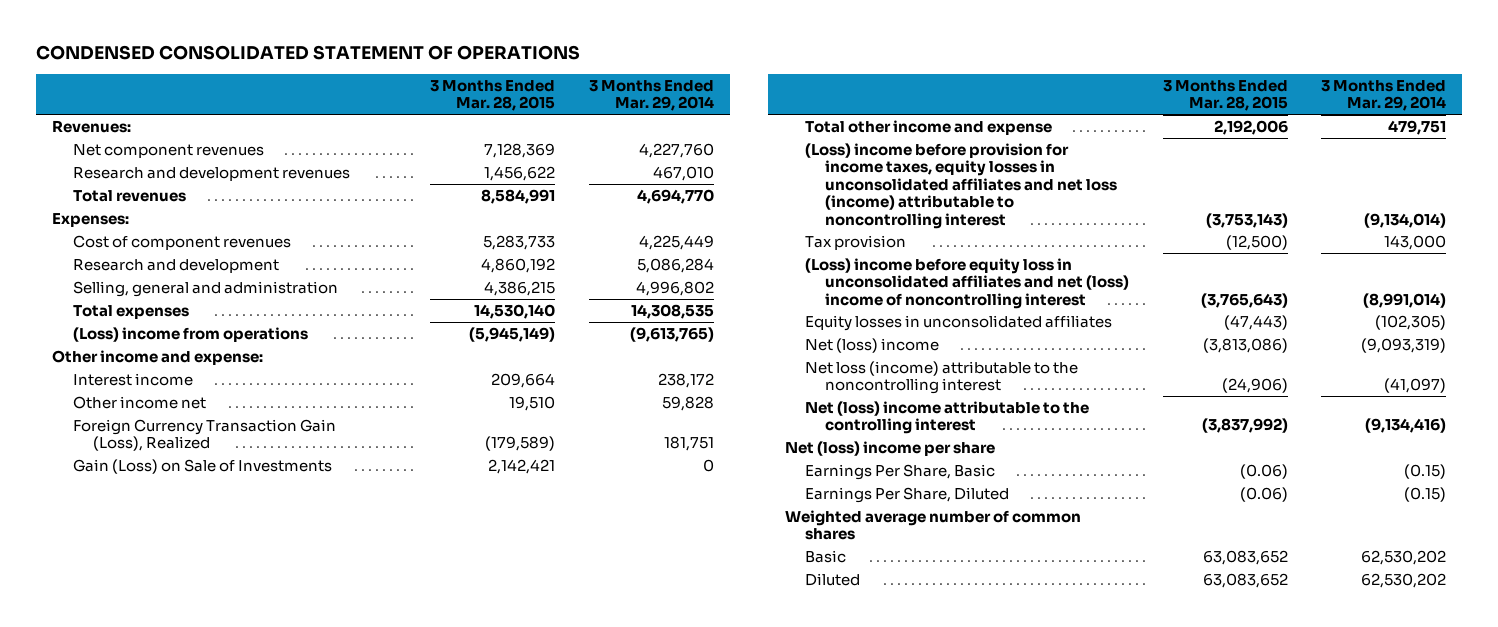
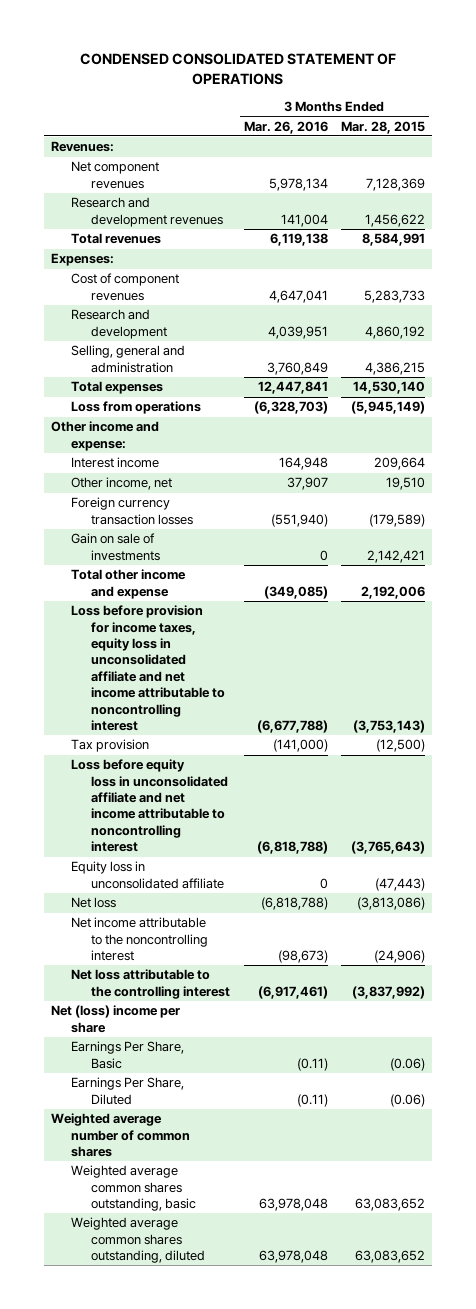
[588,79,714,112] 3 Months Ended Mar. 29, 2014 -> none
none -> [243,120,328,134] Mar. 26, 2016
[72,326,308,342] (Loss) income from operations -> [70,401,201,415] Loss from operations
[72,395,206,409] Other income net -> [70,477,172,491] Other income, net
[72,418,336,452] Foreign Currency Transaction Gain (Loss), Realized -> [70,497,194,525] Foreign currency transaction losses
[72,458,332,474] Gain (Loss) on Sale of Investments -> [70,533,161,561] Gain on sale of investments
[804,142,1118,229] (Loss) income before provision for income taxes, equity losses in unconsolidated affiliates and net loss (income) attributable to noncontrolling interest -> [70,605,226,731] Loss before provision for income taxes, equity loss in unconsolidated affiliate and net income attributable to noncontrolling interest
[804,257,1130,309] (Loss) income before equity loss in unconsolidated affiliates and net (loss) income of noncontrolling interest -> [70,759,229,853] Loss before equity loss in unconsolidated affiliate and net income attributable to noncontrolling interest
[804,314,1112,331] Equity losses in unconsolidated affiliates -> [70,861,225,889] Equity loss in unconsolidated affiliate
[804,337,939,353] Net (loss) income -> [70,897,116,909] Net loss
[804,360,1078,395] Net loss (income) attributable to the noncontrolling interest -> [70,917,209,962] Net income attributable to the noncontrolling interest
[804,400,1089,435] Net (loss) income attributable to the controlling interest -> [70,969,231,999] Net loss attributable to the controlling interest
[804,549,846,563] Basic -> [70,1165,197,1212] Weighted average common shares outstanding, basic
[804,572,860,586] Diluted -> [70,1217,206,1264] Weighted average common shares outstanding, diluted

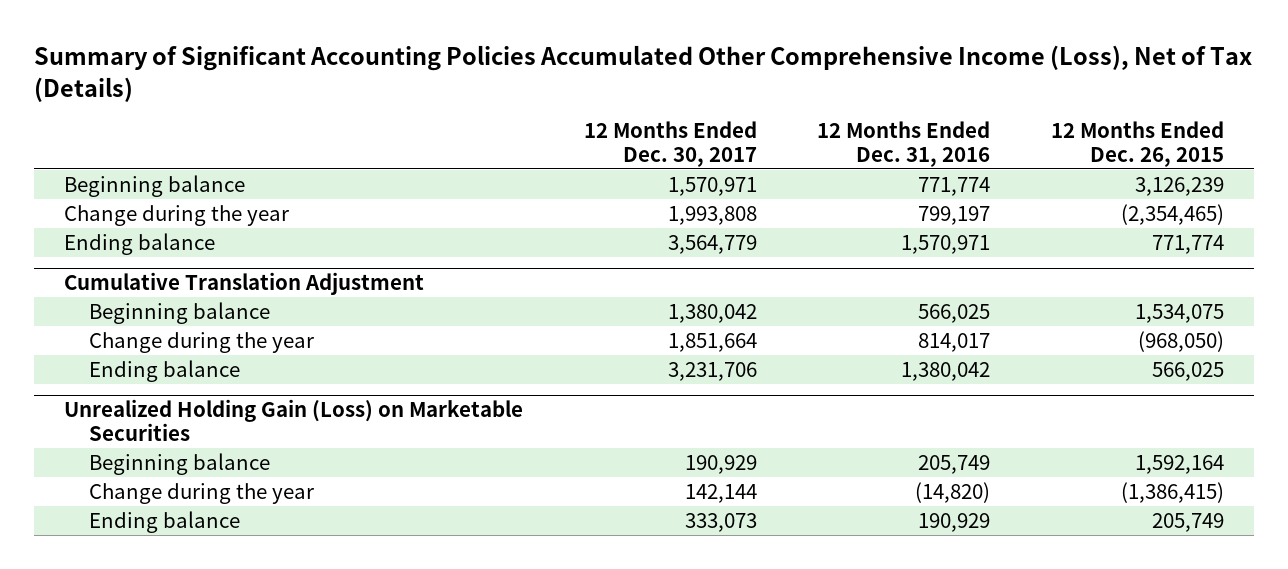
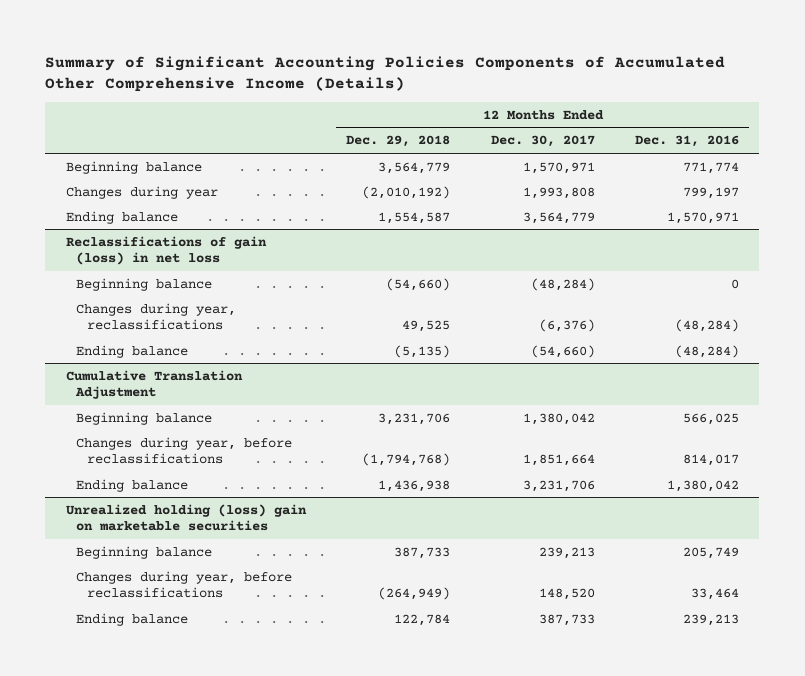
[33,45,1252,102] Summary of Significant Accounting Policies Accumulated Other Comprehensive Income (Loss), Net of Tax (Details) -> [45,55,726,93] Summary of Significant Accounting Policies Components of Accumulated Other Comprehensive Income (Details)
[1050,121,1224,168] 12 Months Ended Dec. 26, 2015 -> none
none -> [346,135,451,148] Dec. 29, 2018
[63,204,289,226] Change during the year -> [65,185,218,199] Changes during year
none -> [65,235,267,265] Reclassifications of gain (loss) in net loss
none -> [76,277,213,291] Beginning balance
none -> [76,302,237,330] Changes during year, reclassifications
none -> [76,344,189,358] Ending balance
[89,331,315,353] Change during the year -> [76,436,293,464] Changes during year, before reclassifications
[89,482,315,504] Change during the year -> none
[63,399,523,442] Unrealized Holding Gain (Loss) on Marketable Securities -> [65,503,307,531] Unrealized holding (loss) gain on marketable securities
[684,454,757,474] 190,929 -> [538,546,595,559] 239,213
none -> [76,570,293,598] Changes during year, before reclassifications
[684,512,757,532] 333,073 -> [538,613,595,626] 387,733
[918,512,991,532] 190,929 -> [683,613,740,626] 239,213

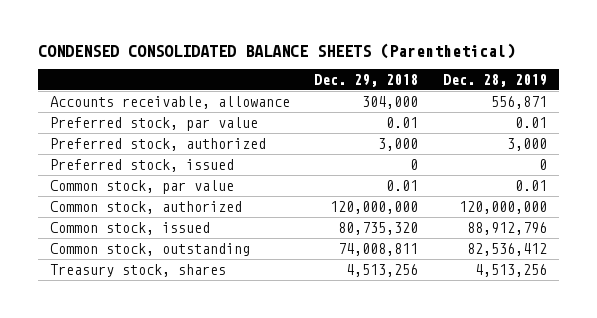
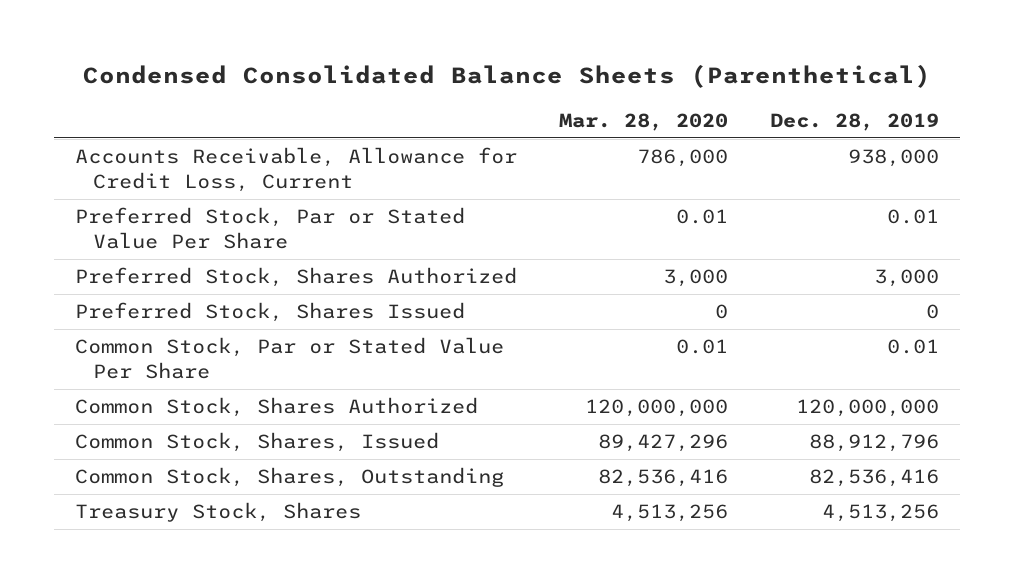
[38,42,516,59] CONDENSED CONSOLIDATED BALANCE SHEETS (Parenthetical) -> [83,64,932,89] Condensed Consolidated Balance Sheets (Parenthetical)
[314,73,419,87] Dec. 29, 2018 -> none
none -> [559,112,729,131] Mar. 28, 2020
[50,96,291,110] Accounts receivable, allowance -> [75,147,518,192] Accounts Receivable, Allowance for Credit Loss, Current
[490,96,547,110] 556,871 -> [848,149,940,168] 938,000
[50,117,259,132] Preferred stock, par value -> [75,207,466,249] Preferred Stock, Par or Stated Value Per Share
[50,138,267,152] Preferred stock, authorized -> [75,267,518,288] Preferred Stock, Shares Authorized
[50,159,235,173] Preferred stock, issued -> [75,302,466,323] Preferred Stock, Shares Issued
[50,180,235,195] Common stock, par value -> [75,337,505,379] Common Stock, Par or Stated Value Per Share
[50,201,243,215] Common stock, authorized -> [75,397,479,418] Common Stock, Shares Authorized
[50,222,211,236] Common stock, issued -> [75,432,440,453] Common Stock, Shares, Issued
[50,243,251,257] Common stock, outstanding -> [75,467,505,488] Common Stock, Shares, Outstanding
[466,243,547,257] 82,536,412 -> [809,469,940,488] 82,536,416
[50,264,227,278] Treasury stock, shares -> [75,502,362,523] Treasury Stock, Shares

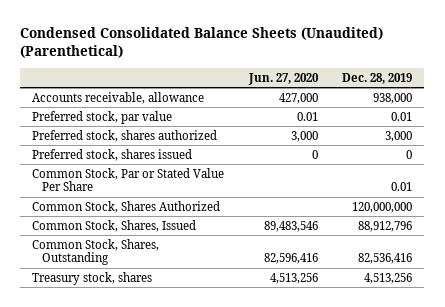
[83,64,932,89] Condensed Consolidated Balance Sheets (Parenthetical) -> [20,27,384,59] Condensed Consolidated Balance Sheets (Unaudited) (Parenthetical)
[559,112,729,131] Mar. 28, 2020 -> none
none -> [247,72,319,85] Jun. 27, 2020
[75,147,518,192] Accounts Receivable, Allowance for Credit Loss, Current -> [32,91,205,104] Accounts receivable, allowance
[75,207,466,249] Preferred Stock, Par or Stated Value Per Share -> [32,110,173,124] Preferred stock, par value
[75,267,518,288] Preferred Stock, Shares Authorized -> [32,129,218,142] Preferred stock, shares authorized
[75,302,466,323] Preferred Stock, Shares Issued -> [32,148,193,161] Preferred stock, shares issued
[75,502,362,523] Treasury Stock, Shares -> [32,271,153,285] Treasury stock, shares

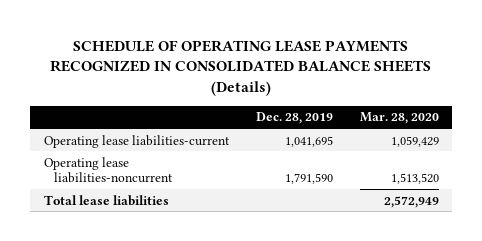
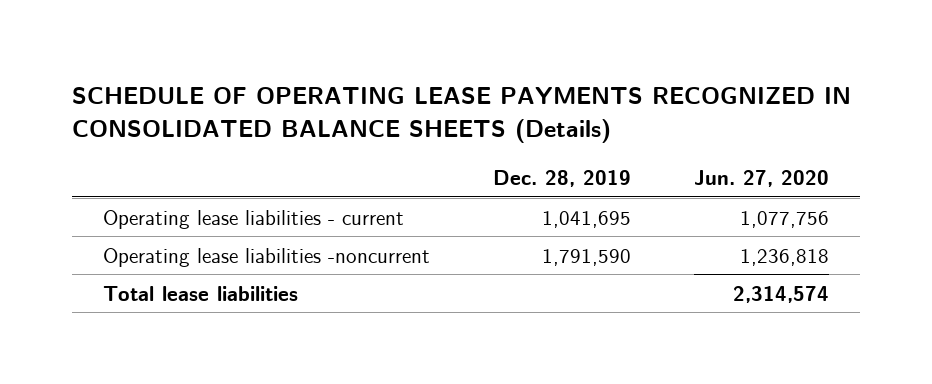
[359,112,439,125] Mar. 28, 2020 -> none
none -> [694,169,830,187] Jun. 27, 2020
[43,134,230,148] Operating lease liabilities-current -> [103,209,405,229] Operating lease liabilities - current
[43,156,173,184] Operating lease liabilities-noncurrent -> [103,247,431,267] Operating lease liabilities -noncurrent

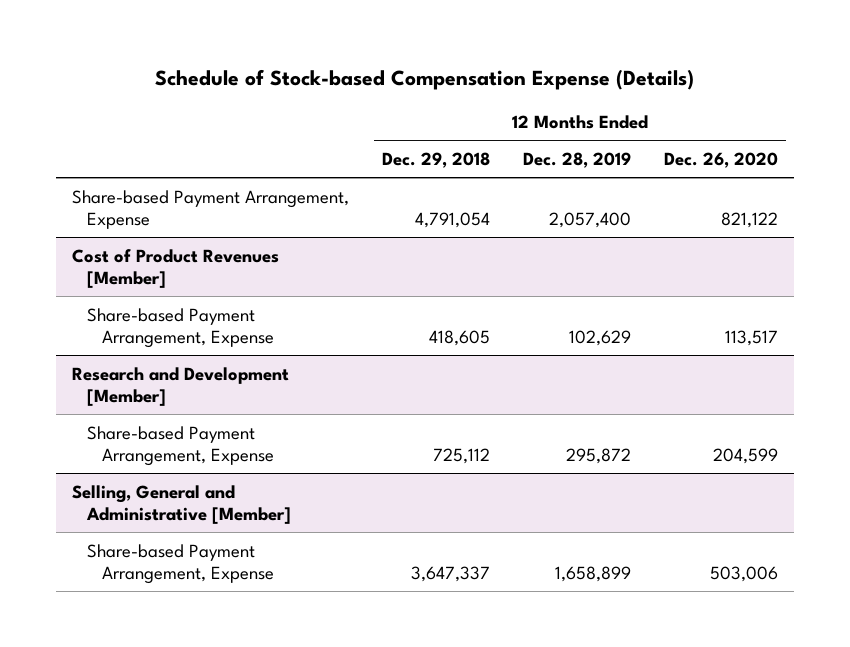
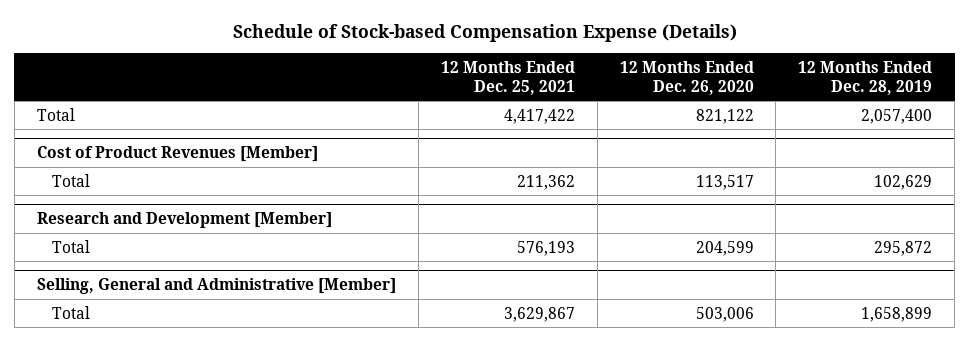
[382,152,491,169] Dec. 29, 2018 -> none
none -> [440,60,575,95] 12 Months Ended Dec. 25, 2021
[72,189,350,230] Share-based Payment Arrangement, Expense -> [36,107,75,121] Total
[87,307,274,349] Share-based Payment Arrangement, Expense -> [51,173,90,187] Total
[87,425,274,467] Share-based Payment Arrangement, Expense -> [51,239,90,253] Total
[87,543,274,585] Share-based Payment Arrangement, Expense -> [51,305,90,319] Total

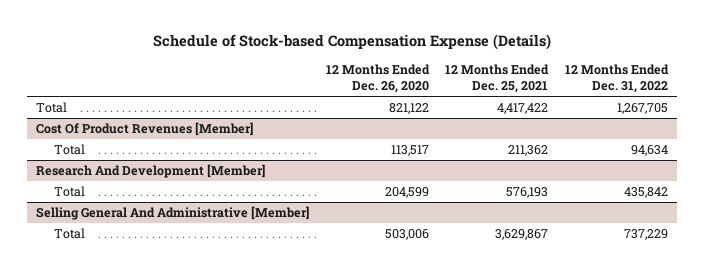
[798,60,933,95] 12 Months Ended Dec. 28, 2019 -> none
none -> [565,64,670,93] 12 Months Ended Dec. 31, 2022
[36,146,318,163] Cost of Product Revenues [Member] -> [35,122,253,137] Cost Of Product Revenues [Member]
[36,212,332,229] Research and Development [Member] -> [35,164,265,179] Research And Development [Member]
[36,278,396,295] Selling, General and Administrative [Member] -> [35,206,309,221] Selling General And Administrative [Member]

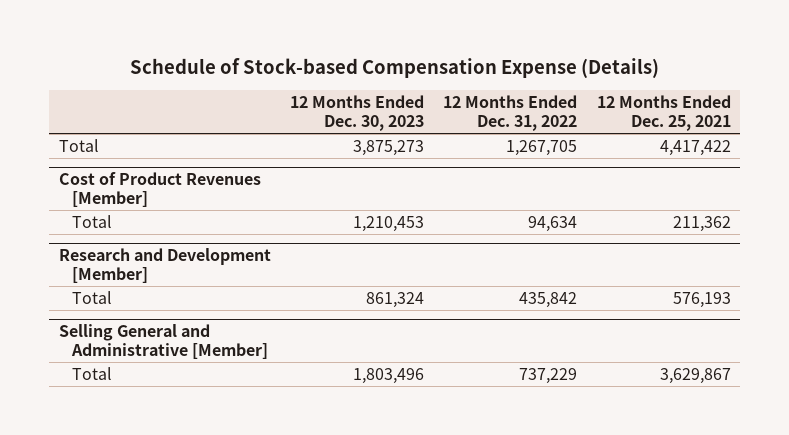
[325,64,430,93] 12 Months Ended Dec. 26, 2020 -> none
none -> [290,95,425,132] 12 Months Ended Dec. 30, 2023
[35,122,253,137] Cost Of Product Revenues [Member] -> [58,172,261,208] Cost of Product Revenues [Member]
[35,164,265,179] Research And Development [Member] -> [58,248,271,284] Research and Development [Member]
[35,206,309,221] Selling General And Administrative [Member] -> [58,324,269,360] Selling General and Administrative [Member]

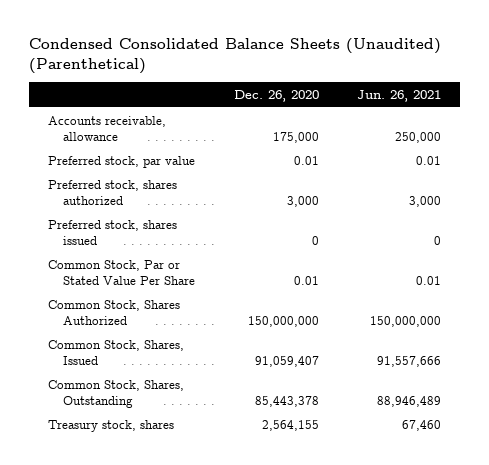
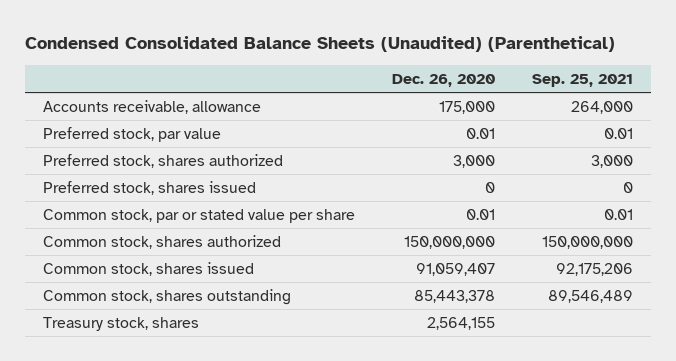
[356,89,441,102] Jun. 26, 2021 -> none
none -> [531,74,633,88] Sep. 25, 2021
[48,259,195,285] Common Stock, Par or Stated Value Per Share -> [43,208,356,223] Common stock, par or stated value per share
[48,299,181,325] Common Stock, Shares Authorized -> [43,234,282,249] Common stock, shares authorized
[48,339,185,365] Common Stock, Shares, Issued -> [43,261,255,276] Common stock, shares issued
[48,379,185,408] Common Stock, Shares, Outstanding -> [43,288,292,305] Common stock, shares outstanding

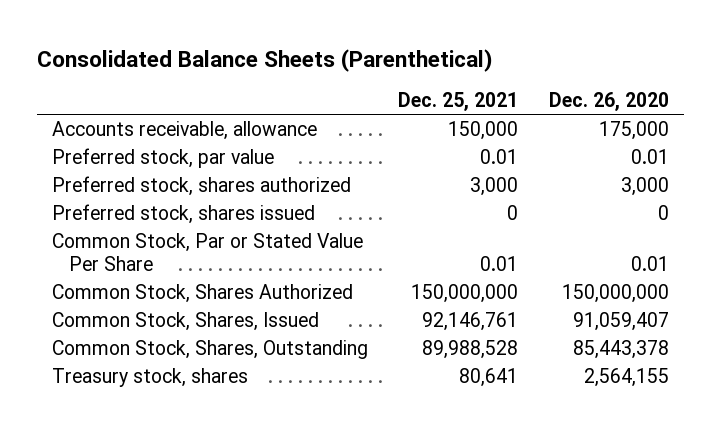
[24,36,615,53] Condensed Consolidated Balance Sheets (Unaudited) (Parenthetical) -> [36,49,493,73] Consolidated Balance Sheets (Parenthetical)
[531,74,633,88] Sep. 25, 2021 -> none
none -> [398,92,519,112] Dec. 25, 2021
[43,208,356,223] Common stock, par or stated value per share -> [52,232,364,271] Common Stock, Par or Stated Value Per Share
[43,234,282,249] Common stock, shares authorized -> [52,283,354,303] Common Stock, Shares Authorized
[43,261,255,276] Common stock, shares issued -> [52,311,320,331] Common Stock, Shares, Issued
[43,288,292,305] Common stock, shares outstanding -> [52,339,369,359] Common Stock, Shares, Outstanding

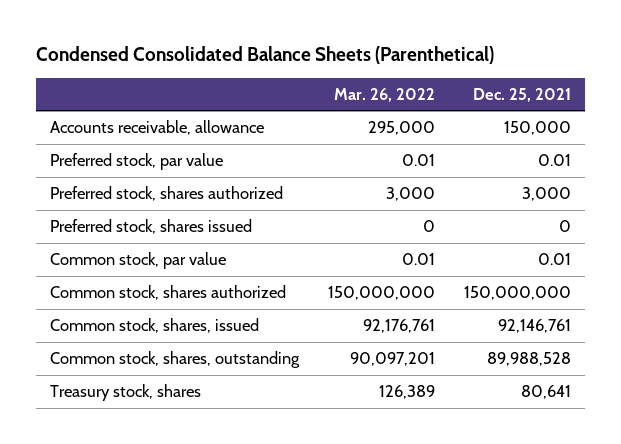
[36,49,493,73] Consolidated Balance Sheets (Parenthetical) -> [35,46,494,65] Condensed Consolidated Balance Sheets (Parenthetical)
[548,92,669,112] Dec. 26, 2020 -> none
none -> [333,87,435,102] Mar. 26, 2022
[52,232,364,271] Common Stock, Par or Stated Value Per Share -> [50,252,227,270] Common stock, par value
[52,283,354,303] Common Stock, Shares Authorized -> [50,285,287,301] Common stock, shares authorized
[52,311,320,331] Common Stock, Shares, Issued -> [50,318,260,334] Common stock, shares, issued
[52,339,369,359] Common Stock, Shares, Outstanding -> [50,351,301,369] Common stock, shares, outstanding

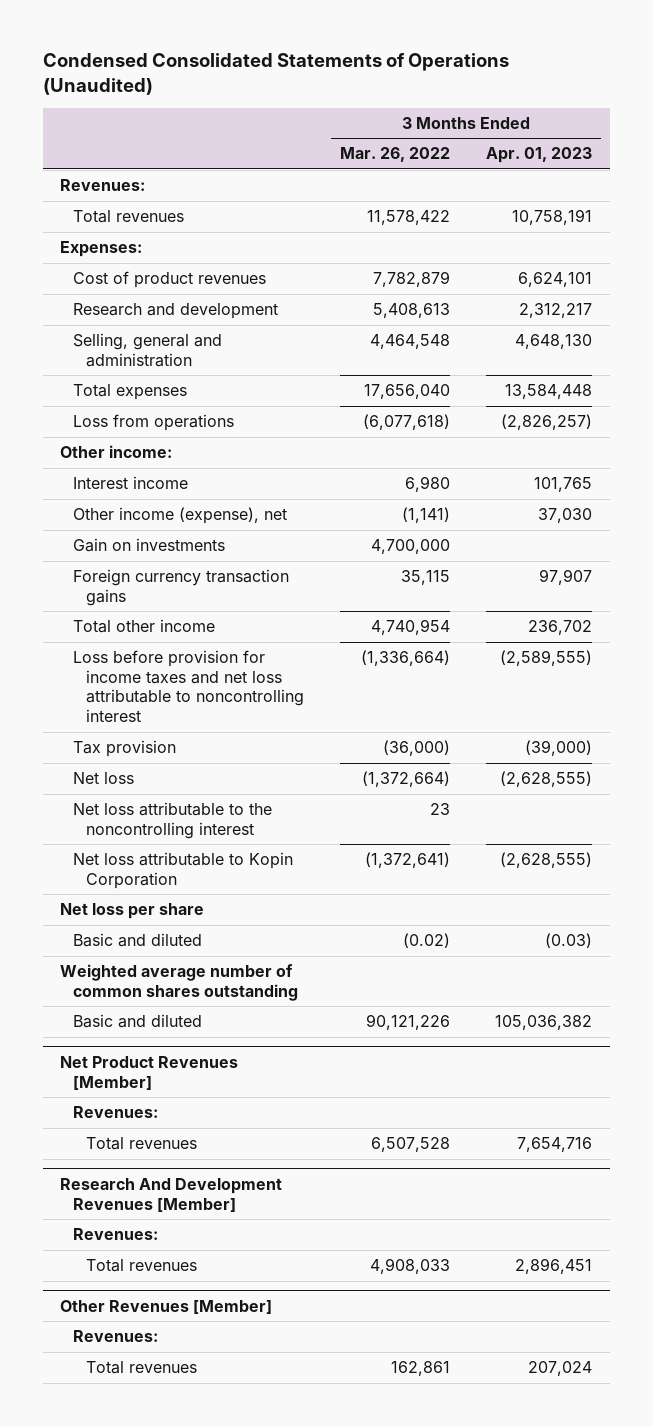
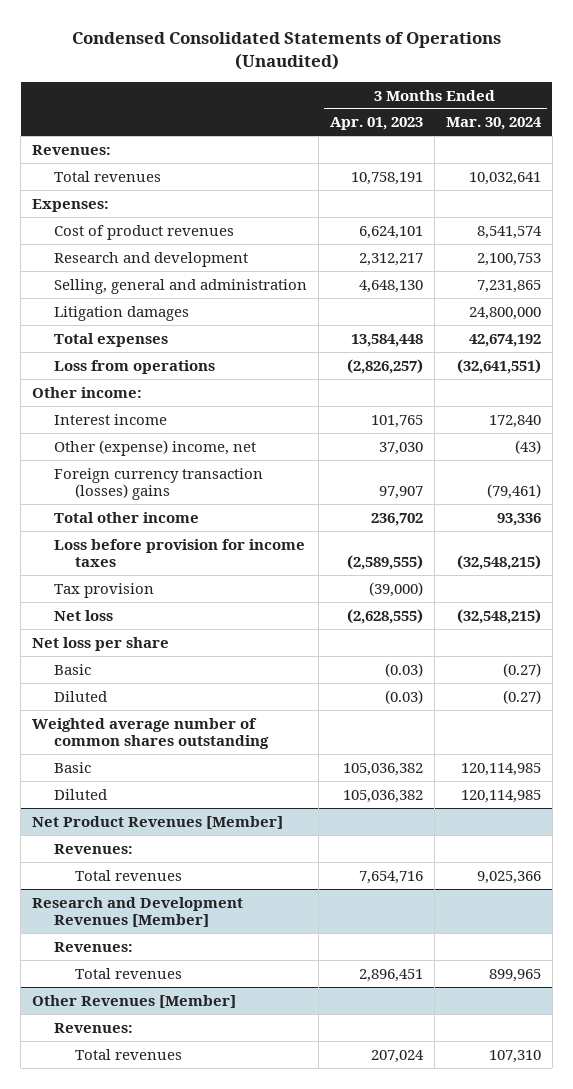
[340,147,451,163] Mar. 26, 2022 -> none
none -> [445,117,542,131] Mar. 30, 2024
none -> [53,305,189,321] Litigation damages
[73,538,226,553] Gain on investments -> none
[73,507,288,525] Other income (expense), net -> [53,439,256,456] Other (expense) income, net
[73,569,290,606] Foreign currency transaction gains -> [53,467,263,500] Foreign currency transaction (losses) gains
[73,650,305,723] Loss before provision for income taxes and net loss attributable to noncontrolling interest -> [53,538,305,567] Loss before provision for income taxes
[73,802,273,839] Net loss attributable to the noncontrolling interest -> none
[73,852,294,889] Net loss attributable to Kopin Corporation -> none
[73,933,203,948] Basic and diluted -> [53,663,91,675] Basic
none -> [53,690,107,702] Diluted
[73,1014,203,1029] Basic and diluted -> [53,761,91,773] Basic
none -> [53,788,107,800] Diluted
[60,1177,283,1212] Research And Development Revenues [Member] -> [32,896,244,927] Research and Development Revenues [Member]

